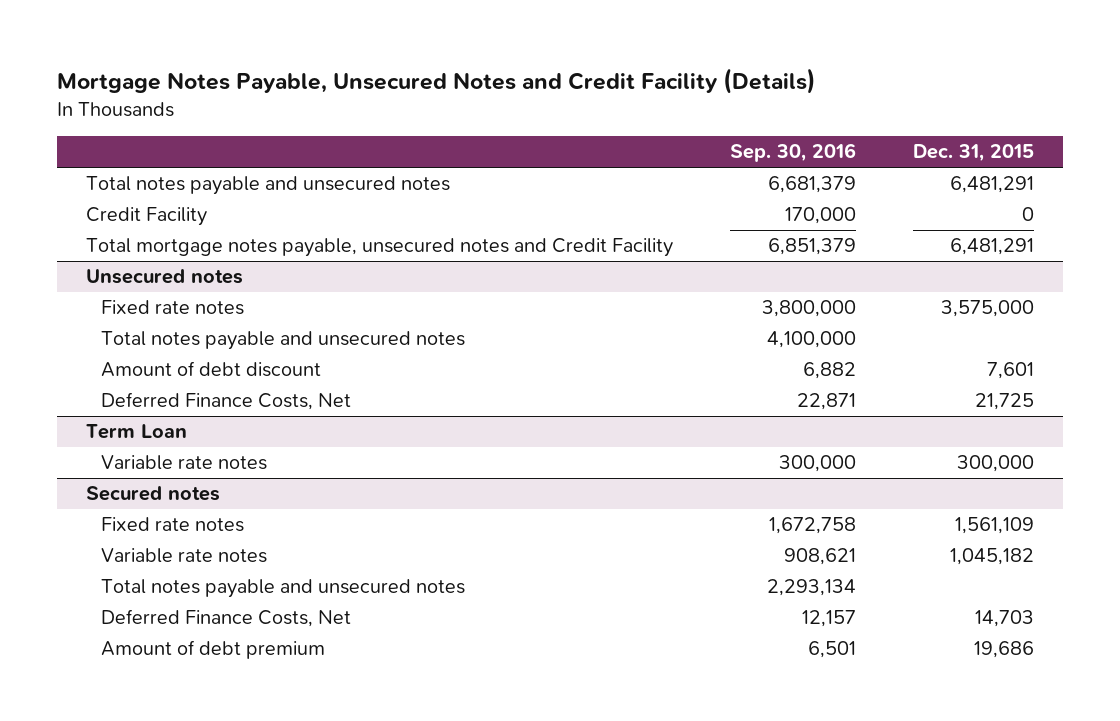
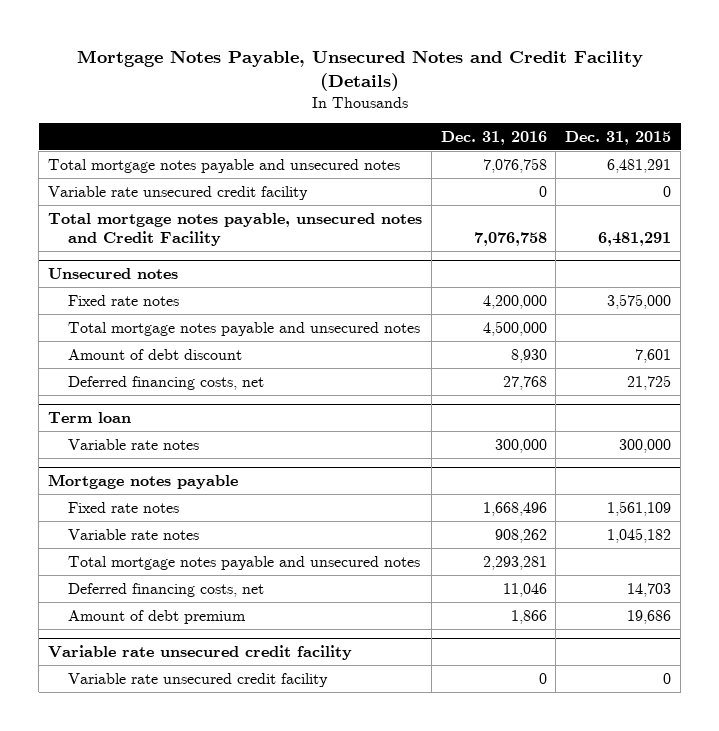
[730,143,857,163] Sep. 30, 2016 -> none
none -> [440,130,547,145] Dec. 31, 2016
[85,176,450,196] Total notes payable and unsecured notes -> [47,158,400,173] Total mortgage notes payable and unsecured notes
[85,207,207,227] Credit Facility -> [47,185,308,200] Variable rate unsecured credit facility
[101,331,466,351] Total notes payable and unsecured notes -> [68,321,421,336] Total mortgage notes payable and unsecured notes
[101,392,352,411] Deferred Finance Costs, Net -> [68,375,265,390] Deferred financing costs, net
[85,424,187,440] Term Loan -> [47,412,131,424] Term loan
[85,486,220,502] Secured notes -> [47,474,238,490] Mortgage notes payable
[101,579,466,599] Total notes payable and unsecured notes -> [68,555,421,570] Total mortgage notes payable and unsecured notes
[101,609,352,628] Deferred Finance Costs, Net -> [68,582,265,597] Deferred financing costs, net
none -> [47,645,352,661] Variable rate unsecured credit facility
none -> [68,672,329,687] Variable rate unsecured credit facility

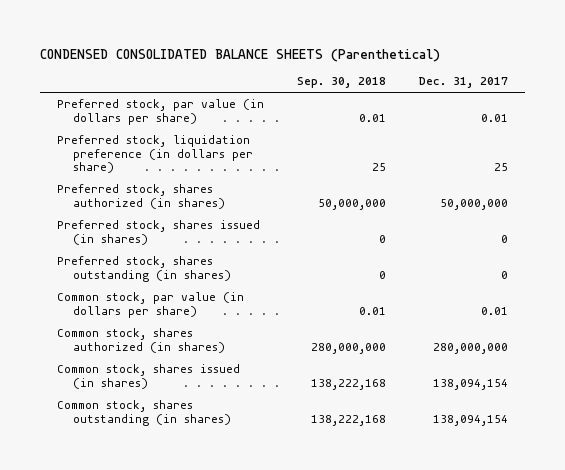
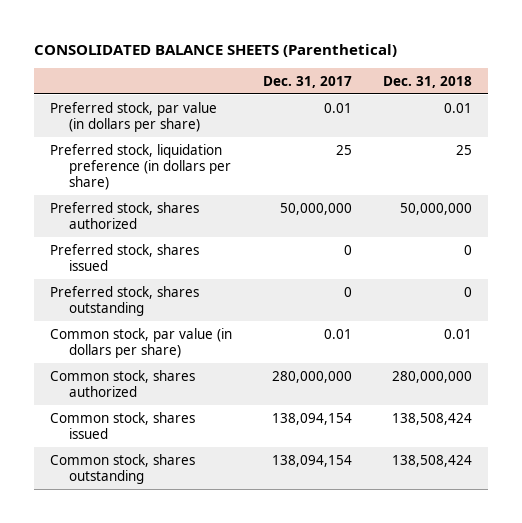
[40,48,441,62] CONDENSED CONSOLIDATED BALANCE SHEETS (Parenthetical) -> [34,43,398,57] CONSOLIDATED BALANCE SHEETS (Parenthetical)
[297,77,387,89] Sep. 30, 2018 -> none
none -> [383,75,473,88] Dec. 31, 2018
[56,184,225,209] Preferred stock, shares authorized (in shares) -> [49,201,199,229] Preferred stock, shares authorized
[56,220,260,245] Preferred stock, shares issued (in shares) -> [49,243,199,271] Preferred stock, shares issued
[56,256,231,282] Preferred stock, shares outstanding (in shares) -> [49,285,199,316] Preferred stock, shares outstanding
[56,328,225,353] Common stock, shares authorized (in shares) -> [49,369,195,397] Common stock, shares authorized
[56,364,240,389] Common stock, shares issued (in shares) -> [49,411,195,439] Common stock, shares issued
[56,400,231,426] Common stock, shares outstanding (in shares) -> [49,453,195,484] Common stock, shares outstanding

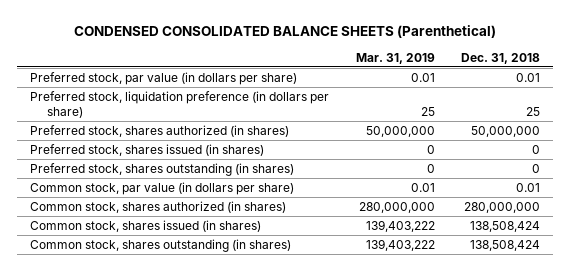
[34,43,398,57] CONSOLIDATED BALANCE SHEETS (Parenthetical) -> [74,24,497,38] CONDENSED CONSOLIDATED BALANCE SHEETS (Parenthetical)
[263,75,353,88] Dec. 31, 2017 -> none
none -> [355,52,435,64] Mar. 31, 2019
[49,201,199,229] Preferred stock, shares authorized -> [30,124,290,137] Preferred stock, shares authorized (in shares)
[49,243,199,271] Preferred stock, shares issued -> [30,143,265,156] Preferred stock, shares issued (in shares)
[49,285,199,316] Preferred stock, shares outstanding -> [30,162,295,176] Preferred stock, shares outstanding (in shares)
[49,369,195,397] Common stock, shares authorized -> [30,200,287,213] Common stock, shares authorized (in shares)
[49,411,195,439] Common stock, shares issued -> [30,219,262,232] Common stock, shares issued (in shares)
[49,453,195,484] Common stock, shares outstanding -> [30,238,292,252] Common stock, shares outstanding (in shares)

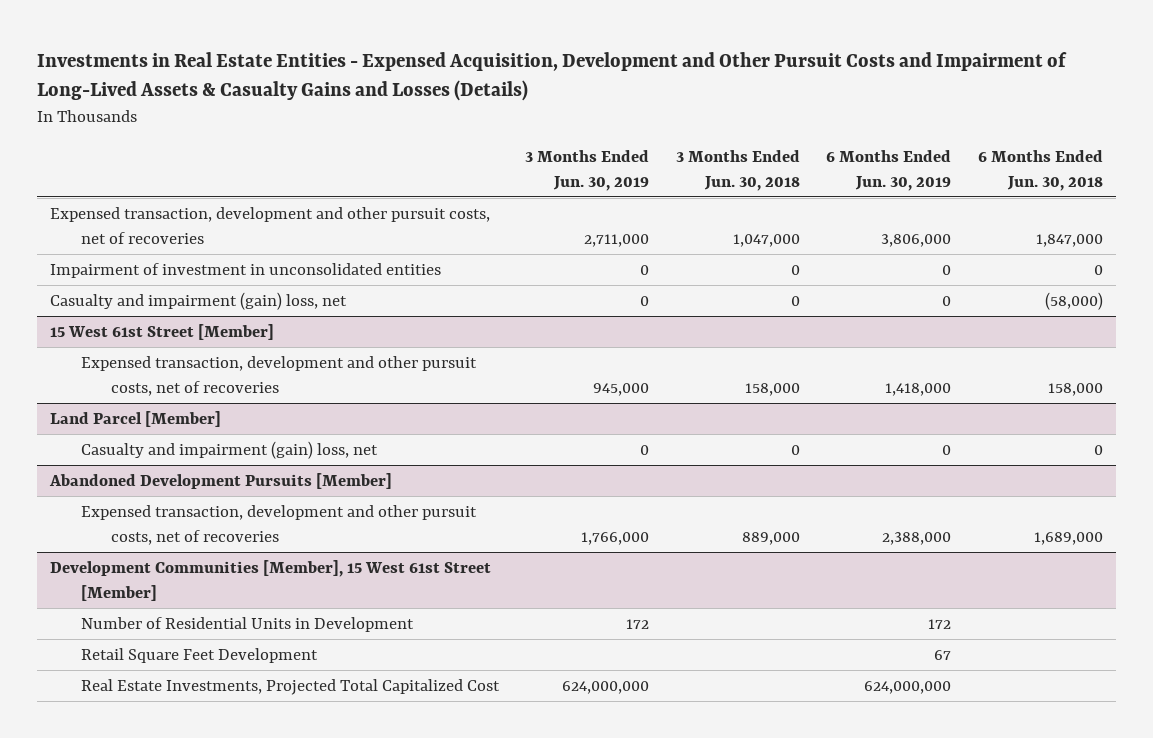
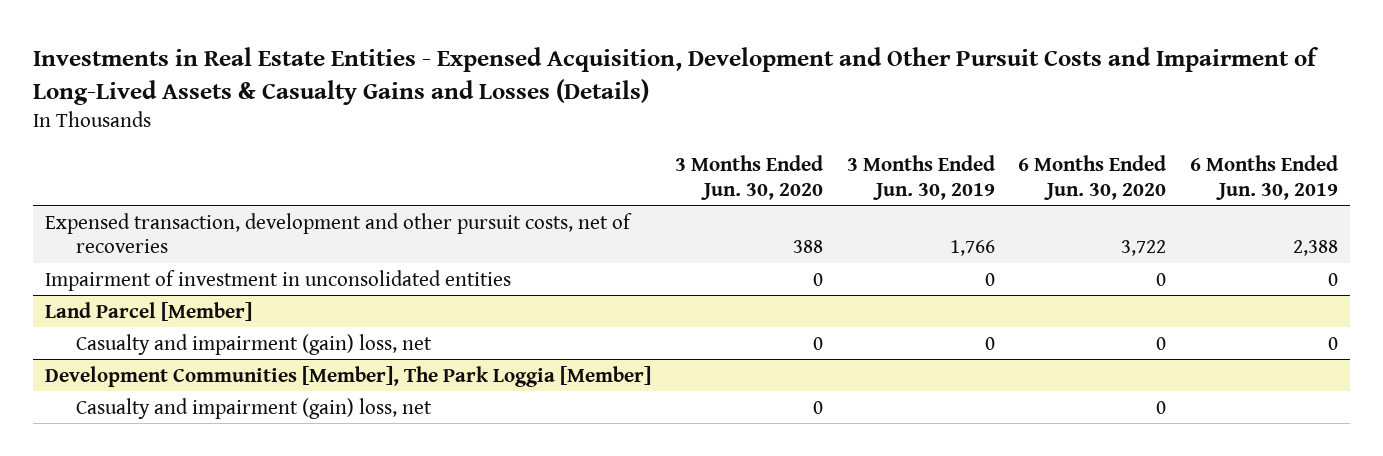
[675,149,800,191] 3 Months Ended Jun. 30, 2018 -> none
[977,149,1103,191] 6 Months Ended Jun. 30, 2018 -> none
none -> [674,155,823,200] 3 Months Ended Jun. 30, 2020
none -> [1018,155,1167,200] 6 Months Ended Jun. 30, 2020
[584,233,650,247] 2,711,000 -> [949,240,995,257] 1,766
[881,233,952,247] 3,806,000 -> [1292,240,1338,257] 2,388
[50,291,348,310] Casualty and impairment (gain) loss, net -> none
[50,323,275,340] 15 West 61st Street [Member] -> none
[80,355,477,396] Expensed transaction, development and other pursuit costs, net of recoveries -> none
[49,472,393,489] Abandoned Development Pursuits [Member] -> none
[80,504,477,545] Expensed transaction, development and other pursuit costs, net of recoveries -> none
[50,559,492,601] Development Communities [Member], 15 West 61st Street [Member] -> none
[80,616,414,632] Number of Residential Units in Development -> none
[80,647,318,663] Retail Square Feet Development -> none
[80,678,500,695] Real Estate Investments, Projected Total Capitalized Cost -> none
none -> [45,365,652,387] Development Communities [Member], The Park Loggia [Member]
none -> [75,397,432,419] Casualty and impairment (gain) loss, net

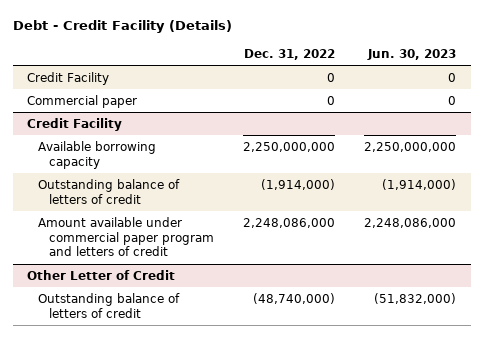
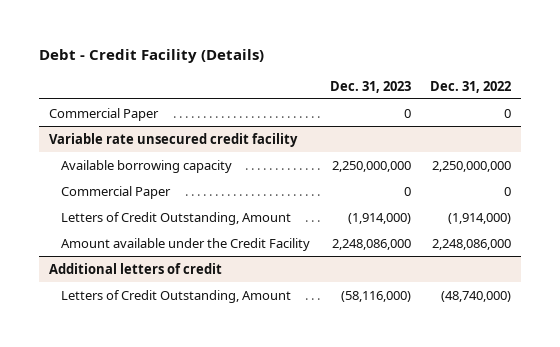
[367,48,457,60] Jun. 30, 2023 -> none
none -> [329,80,411,93] Dec. 31, 2023
[27,71,110,85] Credit Facility -> none
[27,94,138,108] Commercial paper -> [49,107,160,121] Commercial Paper
[27,117,123,131] Credit Facility -> [49,132,299,147] Variable rate unsecured credit facility
none -> [61,185,172,199] Commercial Paper
[38,178,181,204] Outstanding balance of letters of credit -> [61,211,292,225] Letters of Credit Outstanding, Amount
[38,216,215,257] Amount available under commercial paper program and letters of credit -> [61,237,311,251] Amount available under the Credit Facility
[27,269,176,280] Other Letter of Credit -> [49,262,223,274] Additional letters of credit
[38,292,181,318] Outstanding balance of letters of credit -> [61,289,292,303] Letters of Credit Outstanding, Amount

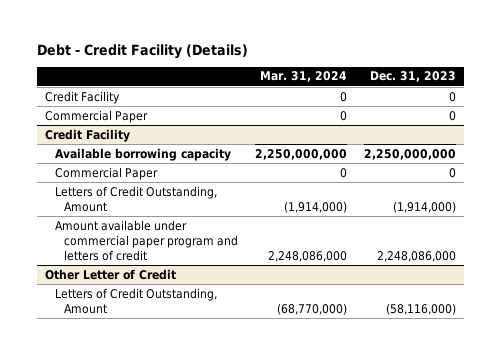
[430,80,512,93] Dec. 31, 2022 -> none
none -> [259,71,347,83] Mar. 31, 2024
none -> [45,90,121,104] Credit Facility
[49,132,299,147] Variable rate unsecured credit facility -> [45,128,131,142] Credit Facility
[61,237,311,251] Amount available under the Credit Facility -> [54,219,239,261] Amount available under commercial paper program and letters of credit
[49,262,223,274] Additional letters of credit -> [45,268,177,280] Other Letter of Credit

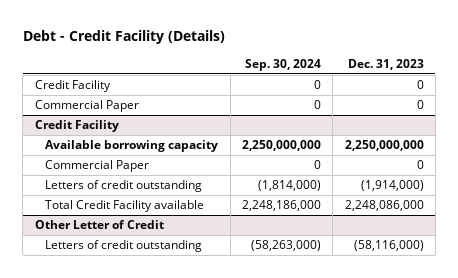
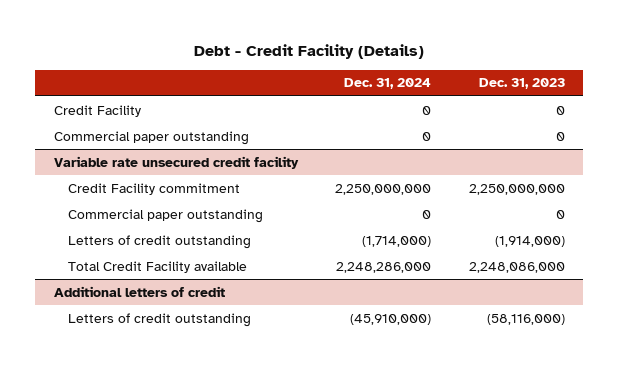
[244,58,321,71] Sep. 30, 2024 -> none
none -> [344,78,432,90] Dec. 31, 2024
[34,100,139,113] Commercial Paper -> [53,130,249,145] Commercial paper outstanding
[34,120,119,133] Credit Facility -> [53,155,299,169] Variable rate unsecured credit facility
[45,140,219,153] Available borrowing capacity -> [67,182,240,195] Credit Facility commitment
[45,160,150,173] Commercial Paper -> [67,208,263,223] Commercial paper outstanding
[34,220,164,230] Other Letter of Credit -> [53,285,225,297] Additional letters of credit

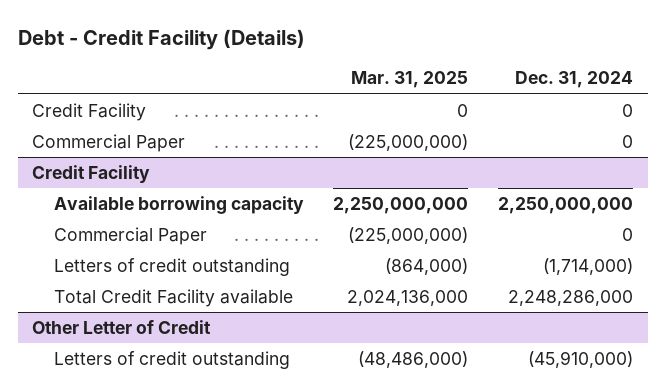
[478,78,565,90] Dec. 31, 2023 -> none
none -> [351,71,469,89] Mar. 31, 2025
[53,130,249,145] Commercial paper outstanding -> [32,134,186,153] Commercial Paper
[53,155,299,169] Variable rate unsecured credit facility -> [32,165,151,184] Credit Facility
[67,182,240,195] Credit Facility commitment -> [53,196,304,215] Available borrowing capacity
[67,208,263,223] Commercial paper outstanding -> [53,227,207,246] Commercial Paper
[53,285,225,297] Additional letters of credit -> [32,320,212,335] Other Letter of Credit

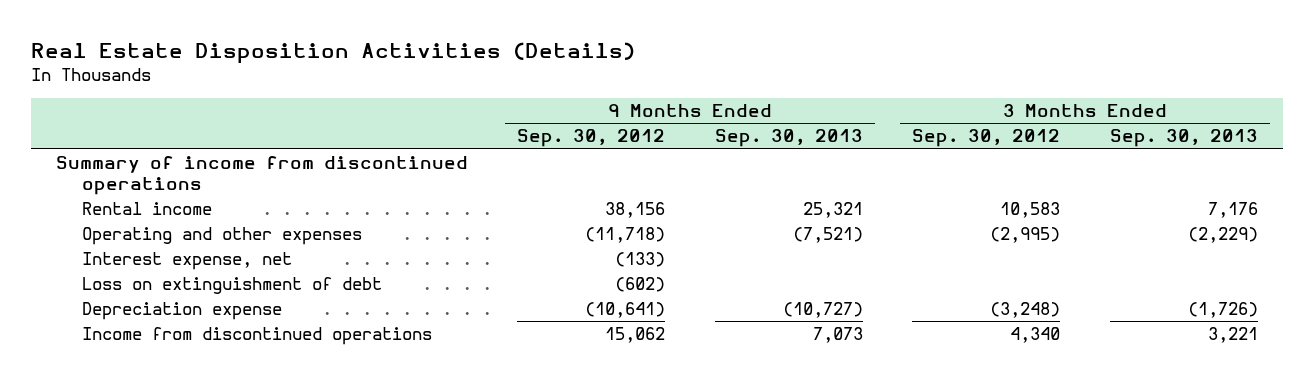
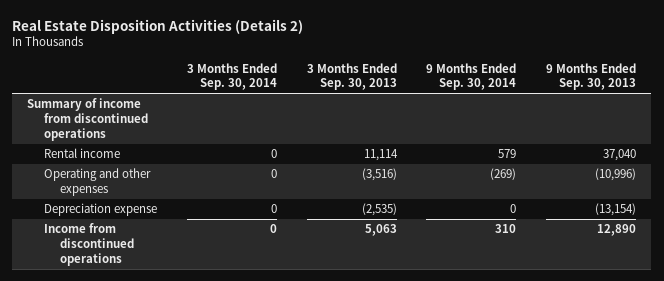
[30,41,635,64] Real Estate Disposition Activities (Details) -> [12,18,304,34] Real Estate Disposition Activities (Details 2)
[517,129,666,148] Sep. 30, 2012 -> none
[912,129,1061,148] Sep. 30, 2012 -> none
none -> [186,62,277,91] 3 Months Ended Sep. 30, 2014
none -> [426,62,517,91] 9 Months Ended Sep. 30, 2014
[81,252,292,271] Interest expense, net -> none
[81,277,382,295] Loss on extinguishment of debt -> none
[802,202,863,219] 25,321 -> [603,149,637,162] 37,040
[1208,202,1259,219] 7,176 -> [363,149,398,162] 11,114
[792,227,863,244] (7,521) -> [595,168,637,182] (10,996)
[1188,227,1259,244] (2,229) -> [361,168,397,182] (3,516)
[782,302,863,319] (10,727) -> [595,203,637,217] (13,154)
[1188,302,1259,319] (1,726) -> [361,203,397,217] (2,535)
[812,327,863,344] 7,073 -> [597,224,637,237] 12,890
[1208,327,1259,344] 3,221 -> [364,224,397,237] 5,063

